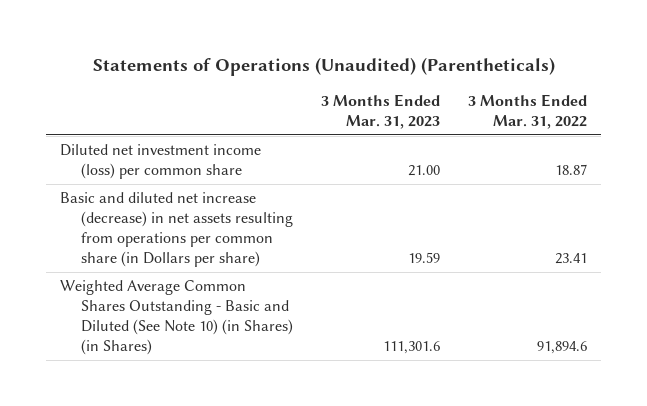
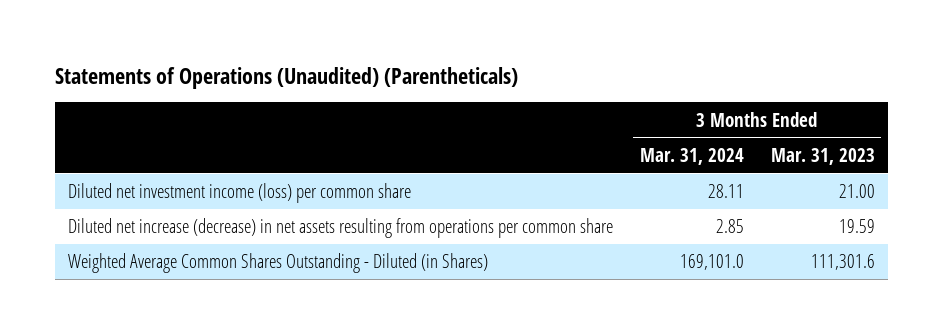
[467,93,587,130] 3 Months Ended Mar. 31, 2022 -> none
none -> [639,147,744,165] Mar. 31, 2024
[60,191,294,268] Basic and diluted net increase (decrease) in net assets resulting from operations per common share (in Dollars per share) -> [68,218,614,239] Diluted net increase (decrease) in net assets resulting from operations per common share
[60,279,294,356] Weighted Average Common Shares Outstanding - Basic and Diluted (See Note 10) (in Shares) (in Shares) -> [68,253,489,274] Weighted Average Common Shares Outstanding - Diluted (in Shares)

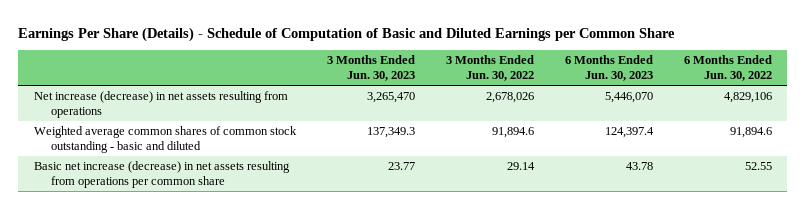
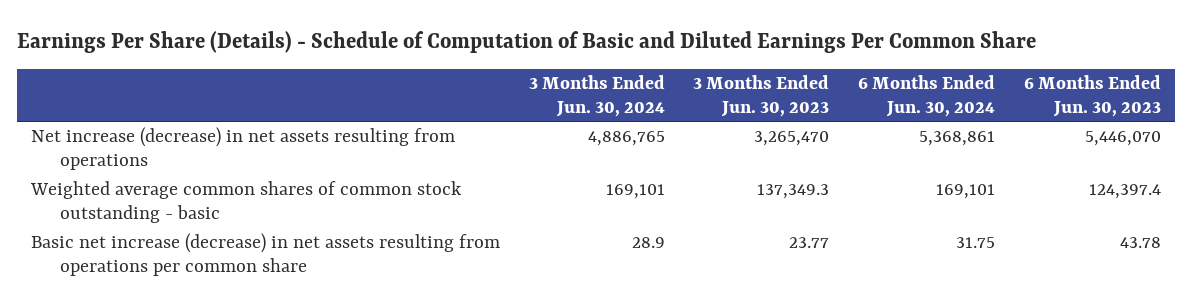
[18,26,676,42] Earnings Per Share (Details) - Schedule of Computation of Basic and Diluted Earnings per Common Share -> [16,31,1036,54] Earnings Per Share (Details) - Schedule of Computation of Basic and Diluted Earnings Per Common Share
[445,55,534,82] 3 Months Ended Jun. 30, 2022 -> none
[683,55,772,82] 6 Months Ended Jun. 30, 2022 -> none
none -> [528,74,665,117] 3 Months Ended Jun. 30, 2024
none -> [857,74,995,117] 6 Months Ended Jun. 30, 2024
[33,126,297,154] Weighted average common shares of common stock outstanding - basic and diluted -> [29,181,462,224] Weighted average common shares of common stock outstanding - basic

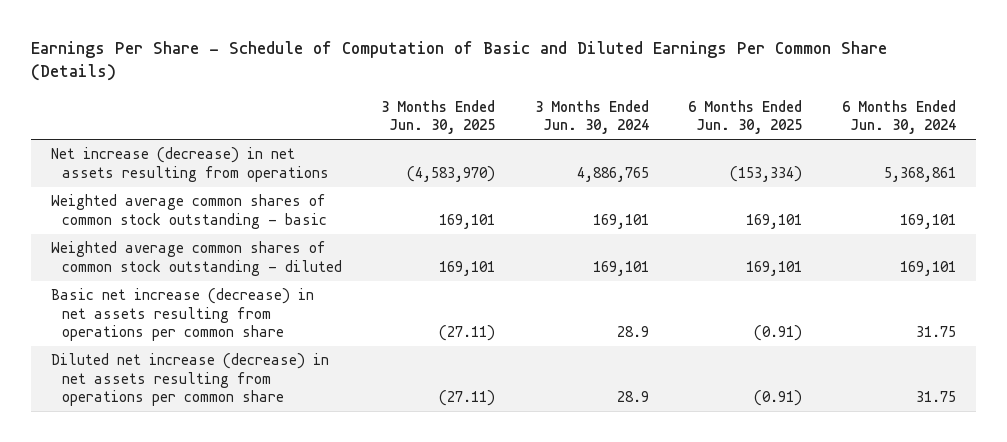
[16,31,1036,54] Earnings Per Share (Details) - Schedule of Computation of Basic and Diluted Earnings Per Common Share -> [31,41,888,82] Earnings Per Share - Schedule of Computation of Basic and Diluted Earnings Per Common Share (Details)
[693,74,830,117] 3 Months Ended Jun. 30, 2023 -> none
[1023,74,1161,117] 6 Months Ended Jun. 30, 2023 -> none
none -> [381,99,496,134] 3 Months Ended Jun. 30, 2025
none -> [688,99,803,134] 6 Months Ended Jun. 30, 2025
none -> [51,241,342,276] Weighted average common shares of common stock outstanding - diluted
none -> [51,353,330,407] Diluted net increase (decrease) in net assets resulting from operations per common share

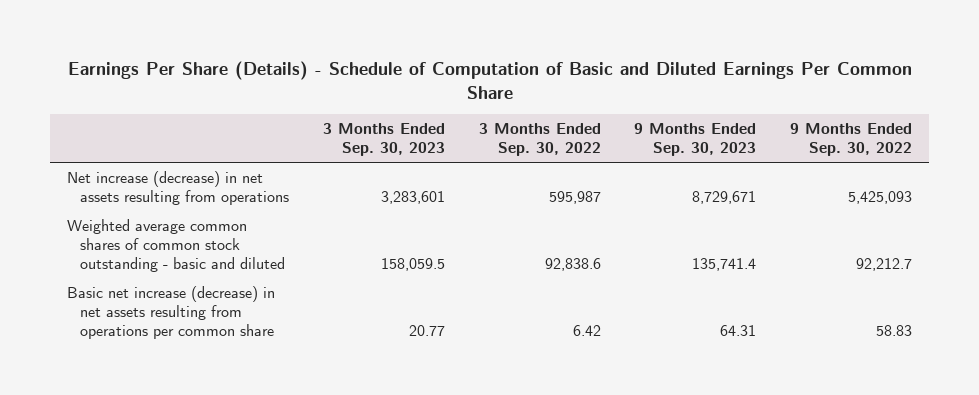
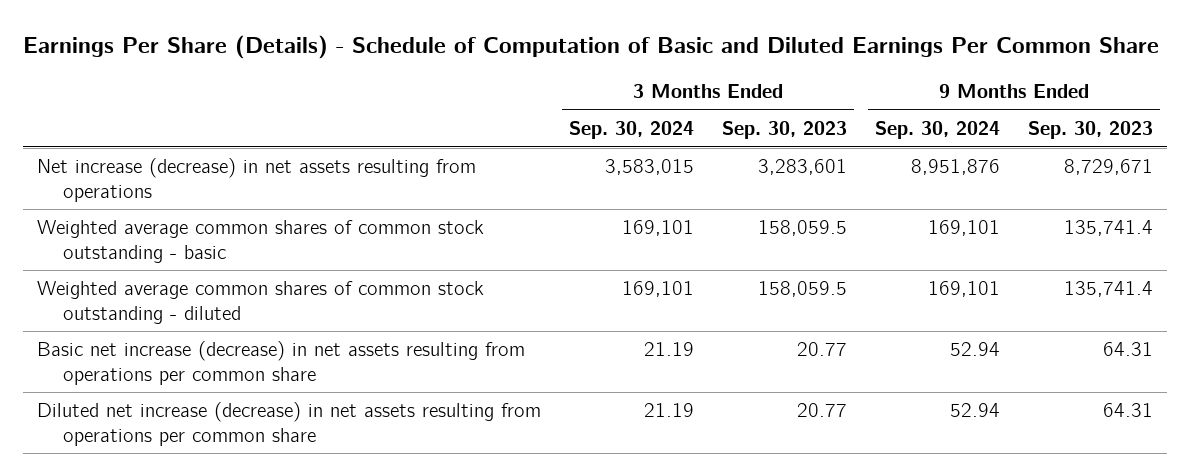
[478,123,601,157] 3 Months Ended Sep. 30, 2022 -> none
[790,123,913,157] 9 Months Ended Sep. 30, 2022 -> none
none -> [568,120,694,139] Sep. 30, 2024
none -> [875,120,1001,139] Sep. 30, 2024
[67,218,286,272] Weighted average common shares of common stock outstanding - basic and diluted -> [36,220,484,263] Weighted average common shares of common stock outstanding - basic
none -> [36,281,484,324] Weighted average common shares of common stock outstanding - diluted
none -> [36,402,541,446] Diluted net increase (decrease) in net assets resulting from operations per common share

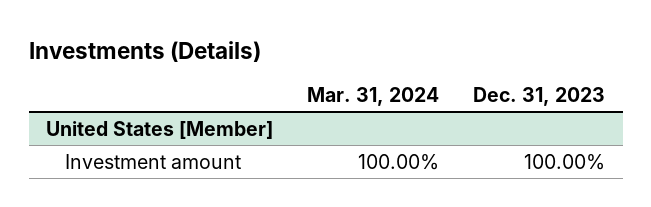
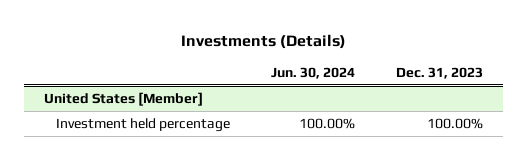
[307,86,440,106] Mar. 31, 2024 -> none
none -> [270,66,355,79] Jun. 30, 2024
[65,153,242,169] Investment amount -> [56,118,231,133] Investment held percentage

